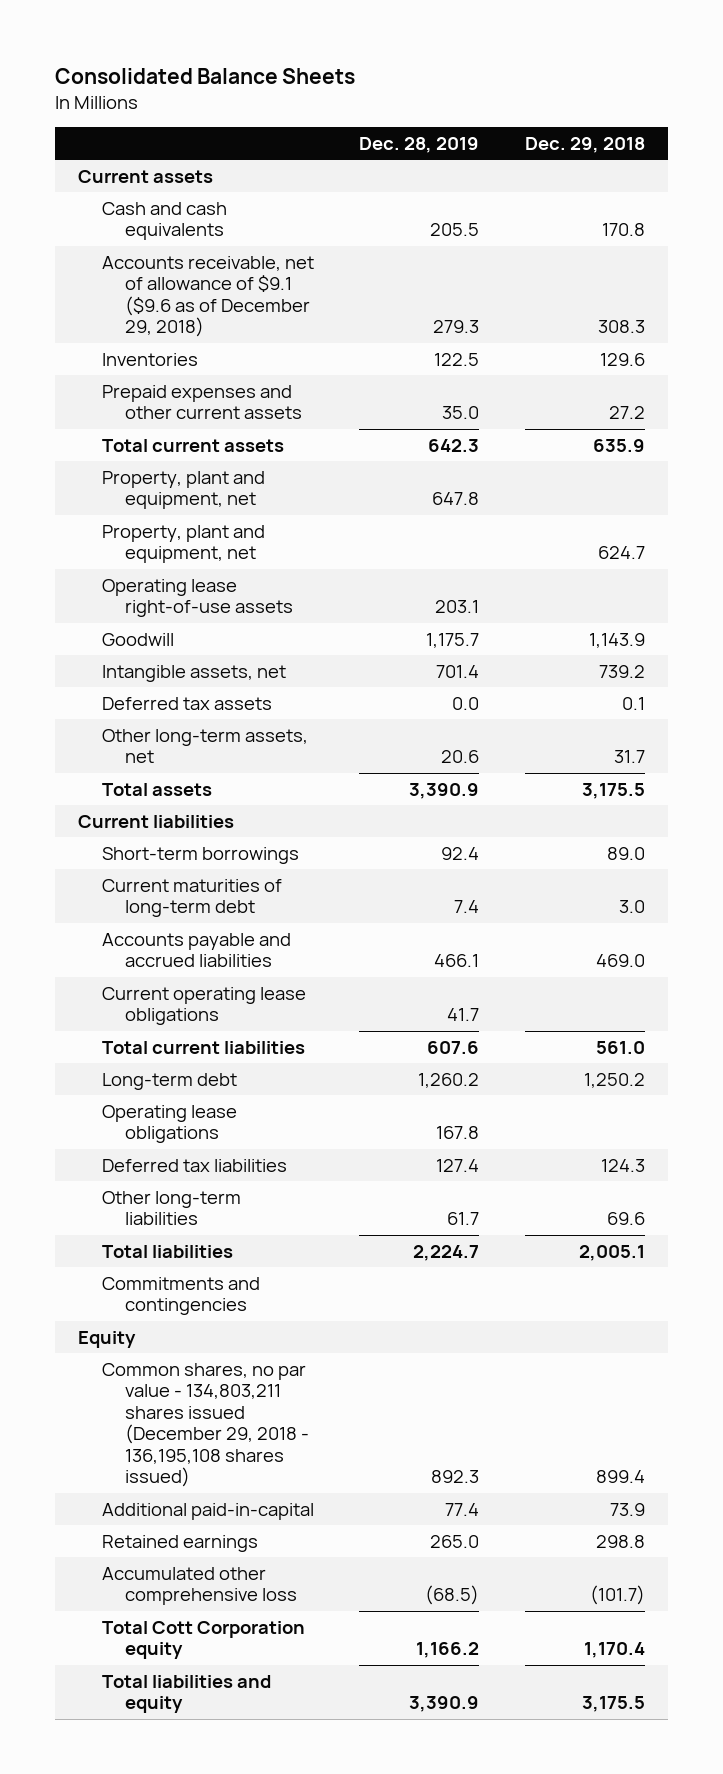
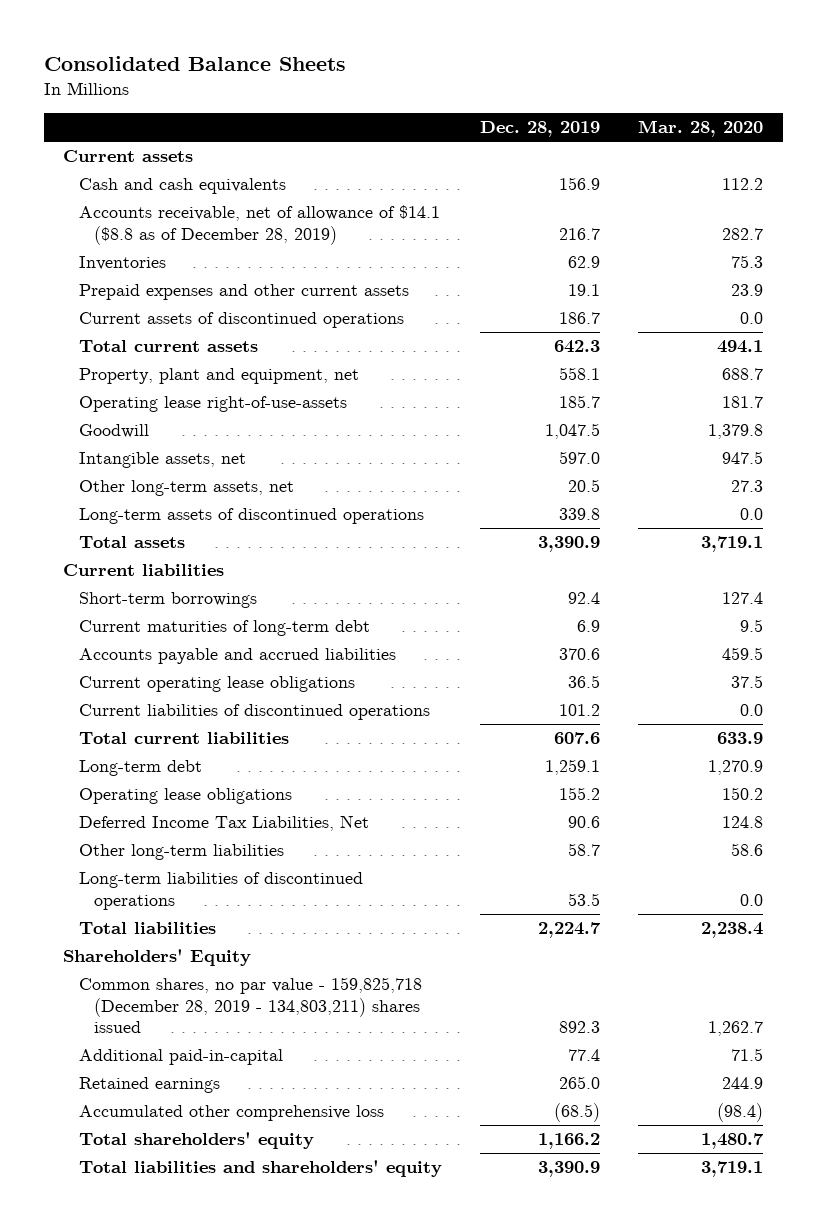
[524,136,645,153] Dec. 29, 2018 -> none
none -> [638,120,764,138] Mar. 28, 2020
[430,223,480,237] 205.5 -> [559,177,601,191] 156.9
[101,255,314,338] Accounts receivable, net of allowance of $9.1 ($9.6 as of December 29, 2018) -> [78,205,440,245] Accounts receivable, net of allowance of $14.1 ($8.8 as of December 28, 2019)
[433,320,480,334] 279.3 -> [559,227,601,240] 216.7
[434,352,480,366] 122.5 -> [568,256,601,269] 62.9
[442,406,480,420] 35.0 -> [568,284,601,297] 19.1
none -> [78,312,404,329] Current assets of discontinued operations
[101,524,265,564] Property, plant and equipment, net -> none
[101,696,272,710] Deferred tax assets -> none
[432,492,480,506] 647.8 -> [559,367,601,381] 558.1
[101,578,294,618] Operating lease right-of-use assets -> [78,396,347,413] Operating lease right-of-use-assets
[435,600,480,614] 203.1 -> [559,395,601,409] 185.7
[426,632,480,648] 1,175.7 -> [545,423,601,440] 1,047.5
[436,664,480,678] 701.4 -> [559,451,601,465] 597.0
[441,750,480,764] 20.6 -> [568,479,601,493] 20.5
none -> [78,508,424,525] Long-term assets of discontinued operations
[454,900,480,914] 7.4 -> [577,620,601,633] 6.9
[434,954,480,968] 466.1 -> [559,648,601,661] 370.6
[447,1008,480,1022] 41.7 -> [568,675,601,689] 36.5
none -> [78,704,430,721] Current liabilities of discontinued operations
[418,1072,480,1088] 1,260.2 -> [545,759,601,776] 1,259.1
[436,1126,480,1140] 167.8 -> [559,787,601,801] 155.2
[101,1158,287,1172] Deferred tax liabilities -> [78,815,369,832] Deferred Income Tax Liabilities, Net
[436,1158,480,1172] 127.4 -> [568,816,601,829] 90.6
[447,1212,480,1226] 61.7 -> [568,843,601,857] 58.7
none -> [78,872,363,910] Long-term liabilities of discontinued operations
[101,1276,260,1316] Commitments and contingencies -> none
[78,1330,137,1348] Equity -> [63,949,252,967] Shareholders' Equity
[101,1362,310,1488] Common shares, no par value - 134,803,211 shares issued (December 29, 2018 - 136,195,108 shares issued) -> [78,977,422,1034] Common shares, no par value - 159,825,718 (December 28, 2019 - 134,803,211) shares issued
[101,1620,305,1660] Total Cott Corporation equity -> [78,1132,314,1150] Total shareholders' equity
[101,1674,271,1714] Total liabilities and equity -> [78,1160,442,1178] Total liabilities and shareholders' equity

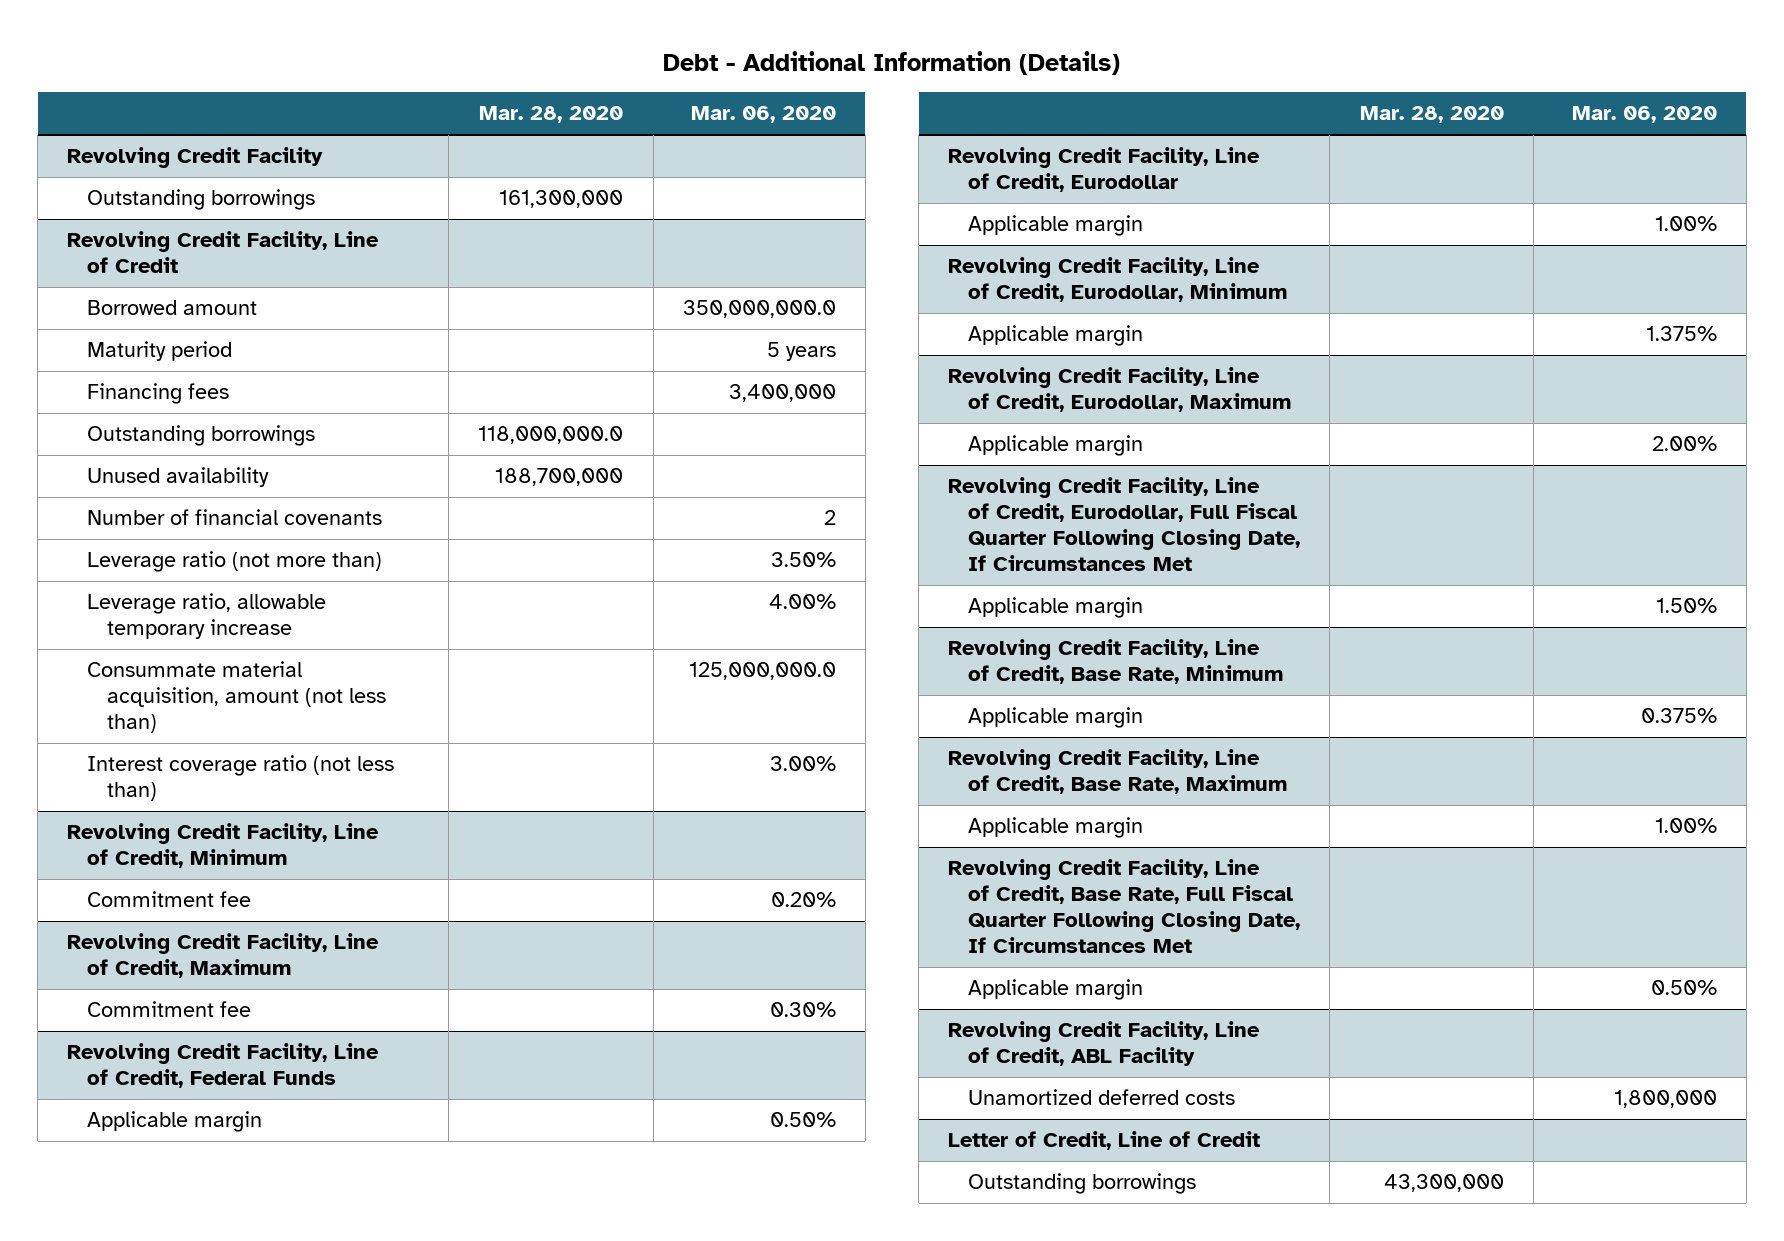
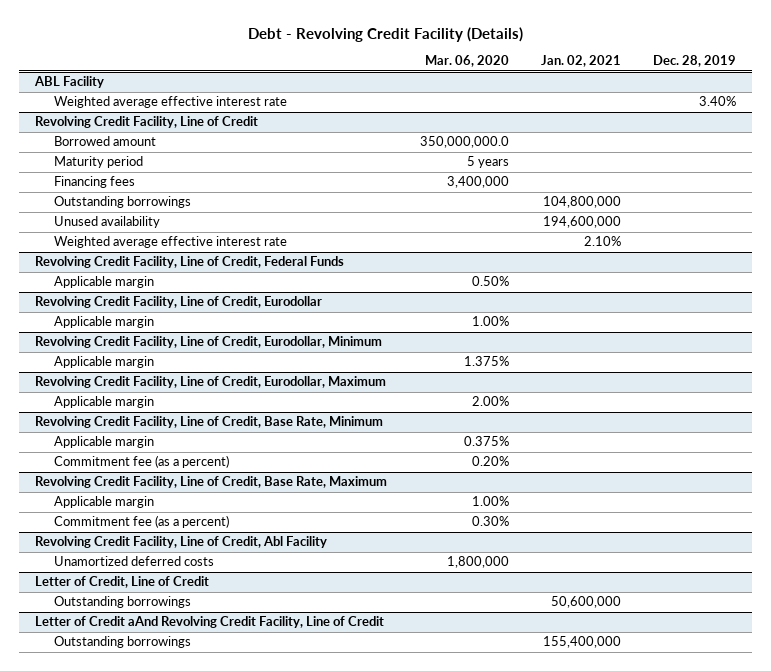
[662,50,1120,75] Debt - Additional Information (Details) -> [247,26,523,42] Debt - Revolving Credit Facility (Details)
[479,106,624,124] Mar. 28, 2020 -> none
none -> [540,55,621,68] Jan. 02, 2021
none -> [652,55,736,68] Dec. 28, 2019
[67,147,324,169] Revolving Credit Facility -> none
[87,189,316,211] Outstanding borrowings -> none
none -> [34,76,105,89] ABL Facility
none -> [54,96,288,109] Weighted average effective interest rate
[87,509,383,526] Number of financial covenants -> none
[87,551,383,573] Leverage ratio (not more than) -> none
[87,593,327,640] Leverage ratio, allowable temporary increase -> none
[87,661,387,734] Consummate material acquisition, amount (not less than) -> none
[87,755,395,802] Interest coverage ratio (not less than) -> none
[67,823,380,869] Revolving Credit Facility, Line of Credit, Minimum -> none
[87,891,252,908] Commitment fee -> none
[67,933,380,979] Revolving Credit Facility, Line of Credit, Maximum -> none
[87,1001,252,1018] Commitment fee -> none
none -> [54,236,288,249] Weighted average effective interest rate
[948,477,1301,572] Revolving Credit Facility, Line of Credit, Eurodollar, Full Fiscal Quarter Following Closing Date, If Circumstances Met -> none
[968,597,1144,619] Applicable margin -> none
none -> [54,455,230,469] Commitment fee (as a percent)
[948,859,1301,954] Revolving Credit Facility, Line of Credit, Base Rate, Full Fiscal Quarter Following Closing Date, If Circumstances Met -> none
[968,979,1144,1001] Applicable margin -> none
none -> [54,515,230,529] Commitment fee (as a percent)
[948,1021,1261,1067] Revolving Credit Facility, Line of Credit, ABL Facility -> [35,536,328,549] Revolving Credit Facility, Line of Credit, Abl Facility
none -> [35,616,385,629] Letter of Credit aAnd Revolving Credit Facility, Line of Credit
none -> [54,636,192,649] Outstanding borrowings

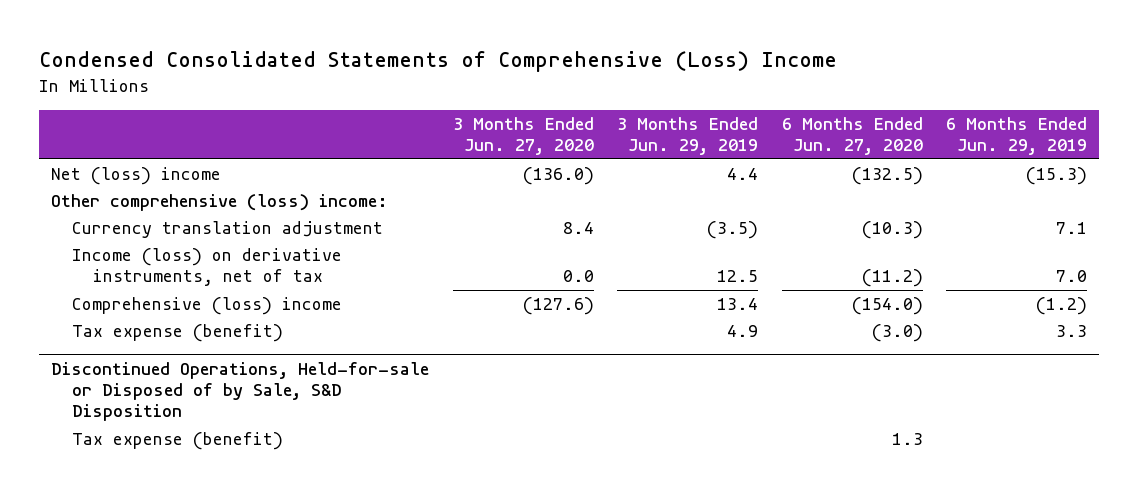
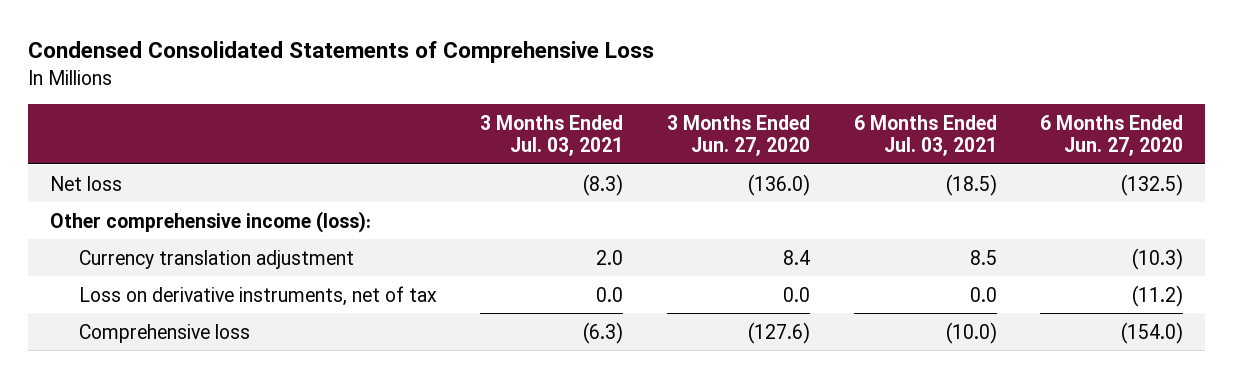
[39,51,838,73] Condensed Consolidated Statements of Comprehensive (Loss) Income -> [28,41,655,64] Condensed Consolidated Statements of Comprehensive Loss
[617,117,759,156] 3 Months Ended Jun. 29, 2019 -> none
[946,117,1088,156] 6 Months Ended Jun. 29, 2019 -> none
none -> [480,114,624,157] 3 Months Ended Jul. 03, 2021
none -> [853,114,997,157] 6 Months Ended Jul. 03, 2021
[51,166,222,185] Net (loss) income -> [49,175,122,191] Net loss
[51,193,389,211] Other comprehensive (loss) income: -> [49,210,371,233] Other comprehensive income (loss):
[71,323,283,342] Tax expense (benefit) -> none
[51,361,430,422] Discontinued Operations, Held-for-sale or Disposed of by Sale, S&D Disposition -> none
[71,431,283,450] Tax expense (benefit) -> none
[71,247,342,287] Income (loss) on derivative instruments, net of tax -> [78,285,437,306] Loss on derivative instruments, net of tax
[71,296,342,315] Comprehensive (loss) income -> [78,323,250,343] Comprehensive loss

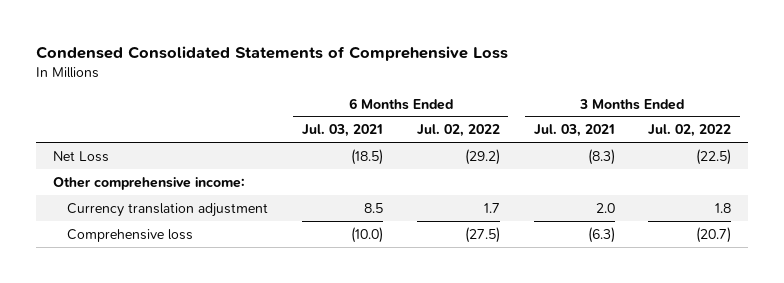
[667,114,811,157] 3 Months Ended Jun. 27, 2020 -> none
[1040,114,1184,157] 6 Months Ended Jun. 27, 2020 -> none
none -> [416,124,500,138] Jul. 02, 2022
none -> [648,124,732,138] Jul. 02, 2022
[49,175,122,191] Net loss -> [52,150,109,162] Net Loss
[49,210,371,233] Other comprehensive income (loss): -> [52,176,245,190] Other comprehensive income:
[78,285,437,306] Loss on derivative instruments, net of tax -> none

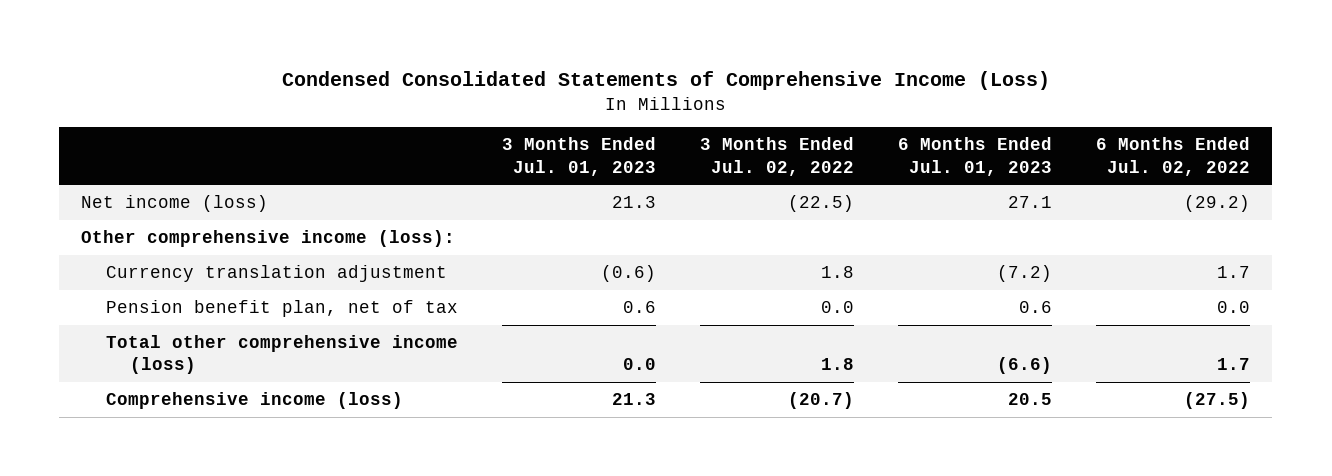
[35,45,508,61] Condensed Consolidated Statements of Comprehensive Loss -> [281,71,1050,91] Condensed Consolidated Statements of Comprehensive Income (Loss)
[301,124,383,138] Jul. 03, 2021 -> none
[533,124,615,138] Jul. 03, 2021 -> none
none -> [502,137,657,176] 3 Months Ended Jul. 01, 2023
none -> [898,137,1053,176] 6 Months Ended Jul. 01, 2023
[52,150,109,162] Net Loss -> [81,195,269,213] Net income (loss)
[52,176,245,190] Other comprehensive income: -> [81,230,456,248] Other comprehensive income (loss):
none -> [105,300,458,318] Pension benefit plan, net of tax
none -> [105,335,458,375] Total other comprehensive income (loss)
[67,228,194,242] Comprehensive loss -> [105,392,403,410] Comprehensive income (loss)

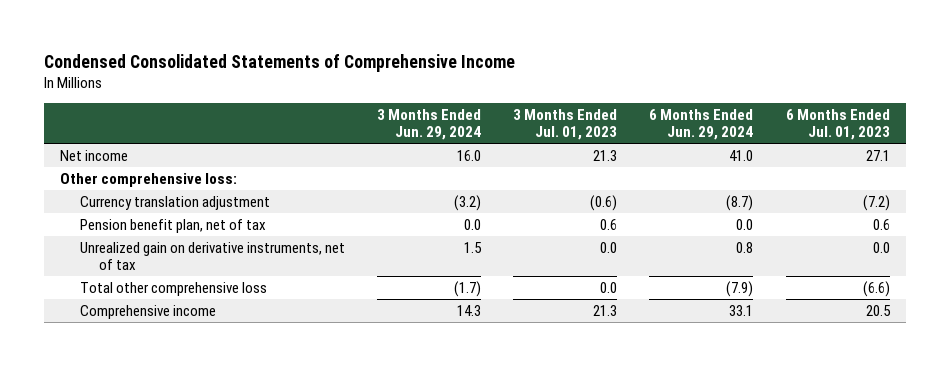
[281,71,1050,91] Condensed Consolidated Statements of Comprehensive Income (Loss) -> [44,53,516,72] Condensed Consolidated Statements of Comprehensive Income
[700,137,855,176] 3 Months Ended Jul. 02, 2022 -> none
[1096,137,1251,176] 6 Months Ended Jul. 02, 2022 -> none
none -> [376,108,481,141] 3 Months Ended Jun. 29, 2024
none -> [649,108,754,141] 6 Months Ended Jun. 29, 2024
[81,195,269,213] Net income (loss) -> [60,149,129,161] Net income
[81,230,456,248] Other comprehensive income (loss): -> [60,172,238,187] Other comprehensive loss:
none -> [79,241,345,271] Unrealized gain on derivative instruments, net of tax
[105,335,458,375] Total other comprehensive income (loss) -> [79,281,267,296] Total other comprehensive loss
[105,392,403,410] Comprehensive income (loss) -> [79,304,216,319] Comprehensive income

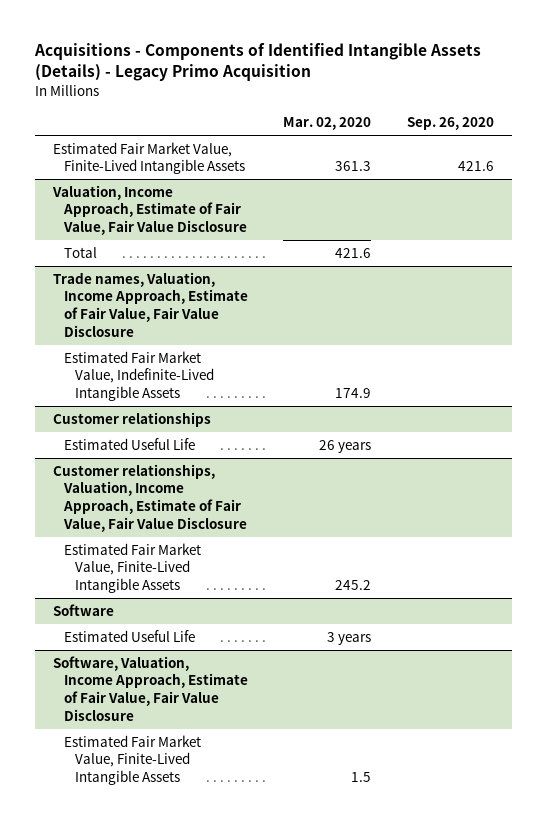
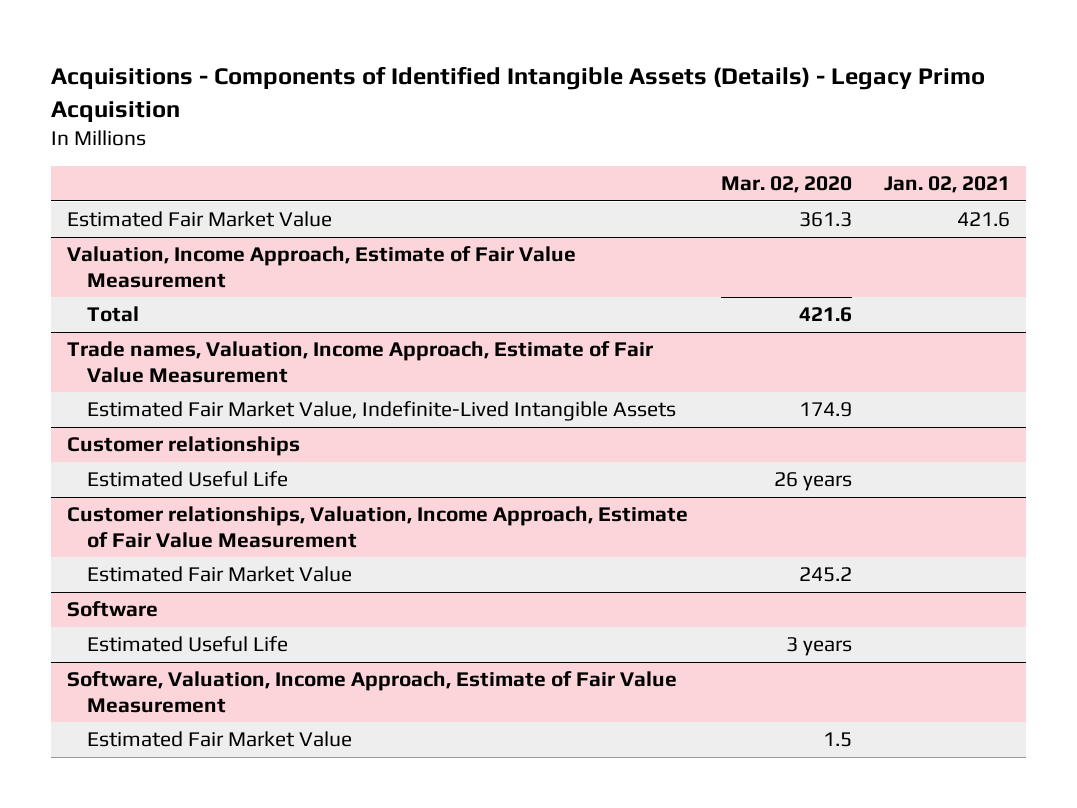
[406,117,494,131] Sep. 26, 2020 -> none
none -> [883,176,1010,194] Jan. 02, 2021
[52,141,245,175] Estimated Fair Market Value, Finite-Lived Intangible Assets -> [67,211,333,228] Estimated Fair Market Value
[51,184,247,236] Valuation, Income Approach, Estimate of Fair Value, Fair Value Disclosure -> [67,246,577,288] Valuation, Income Approach, Estimate of Fair Value Measurement
[52,271,248,337] Trade names, Valuation, Income Approach, Estimate of Fair Value, Fair Value Disclosure -> [67,341,654,383] Trade names, Valuation, Income Approach, Estimate of Fair Value Measurement
[52,463,247,532] Customer relationships, Valuation, Income Approach, Estimate of Fair Value, Fair Value Disclosure -> [67,506,689,548] Customer relationships, Valuation, Income Approach, Estimate of Fair Value Measurement
[63,542,201,594] Estimated Fair Market Value, Finite-Lived Intangible Assets -> [87,566,353,583] Estimated Fair Market Value
[52,655,248,721] Software, Valuation, Income Approach, Estimate of Fair Value, Fair Value Disclosure -> [67,671,678,713] Software, Valuation, Income Approach, Estimate of Fair Value Measurement
[63,734,201,786] Estimated Fair Market Value, Finite-Lived Intangible Assets -> [87,731,353,748] Estimated Fair Market Value

